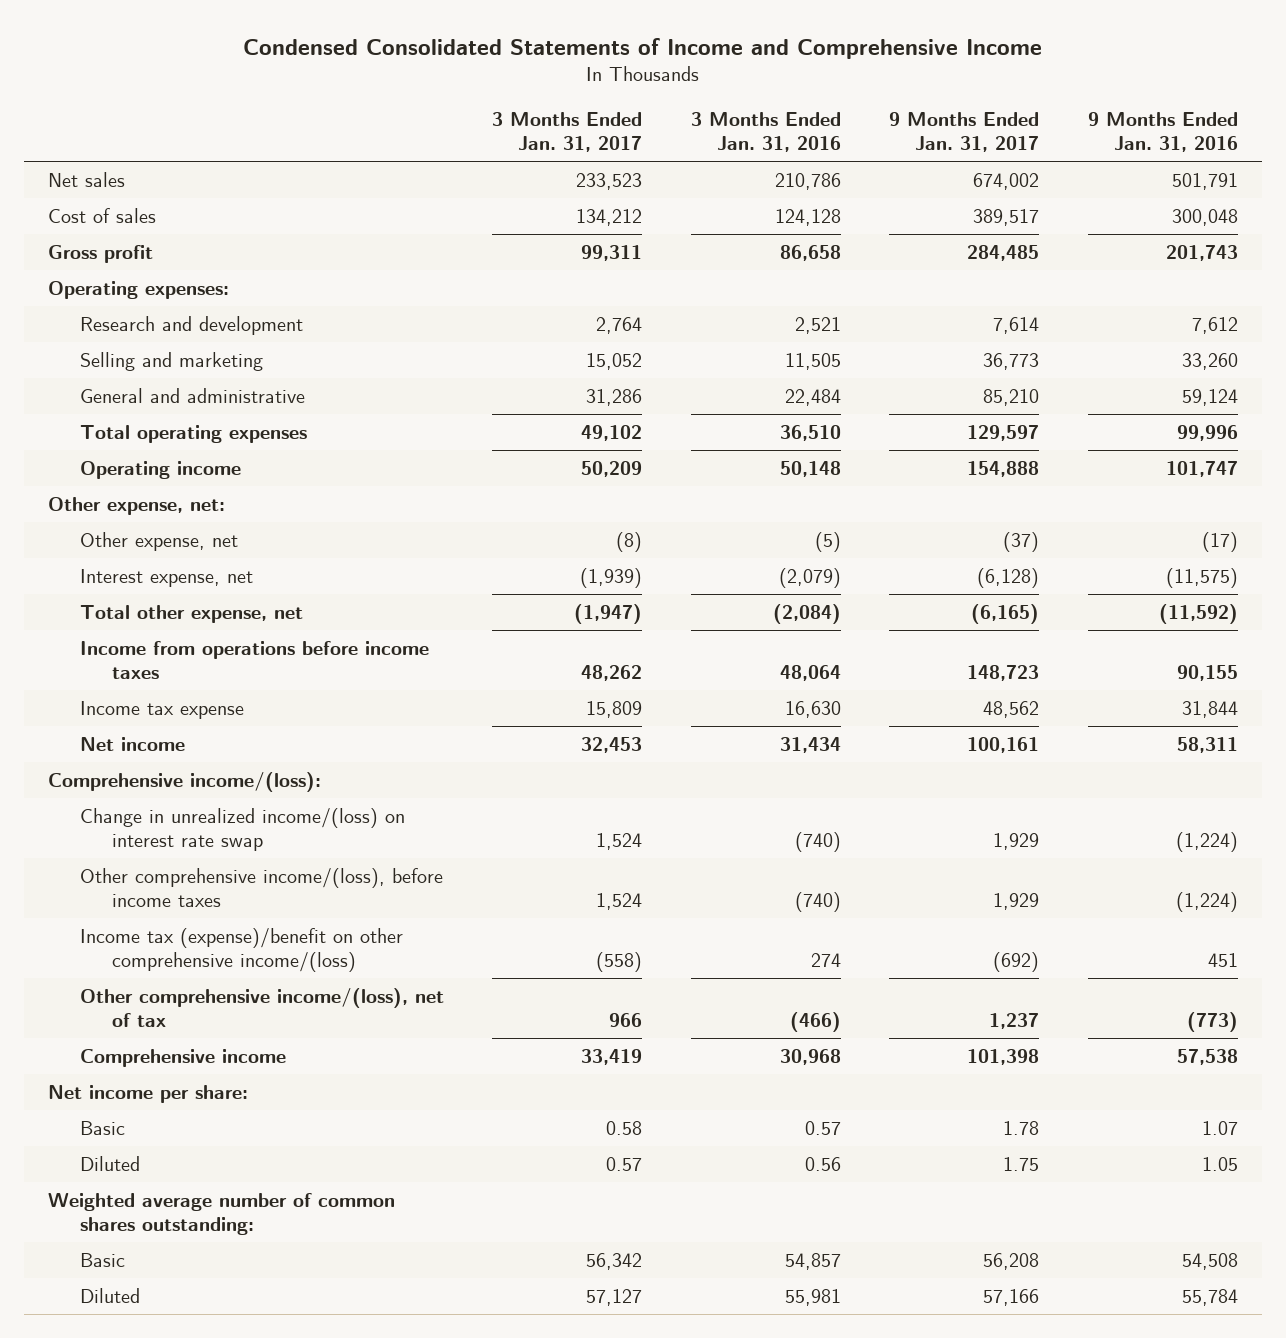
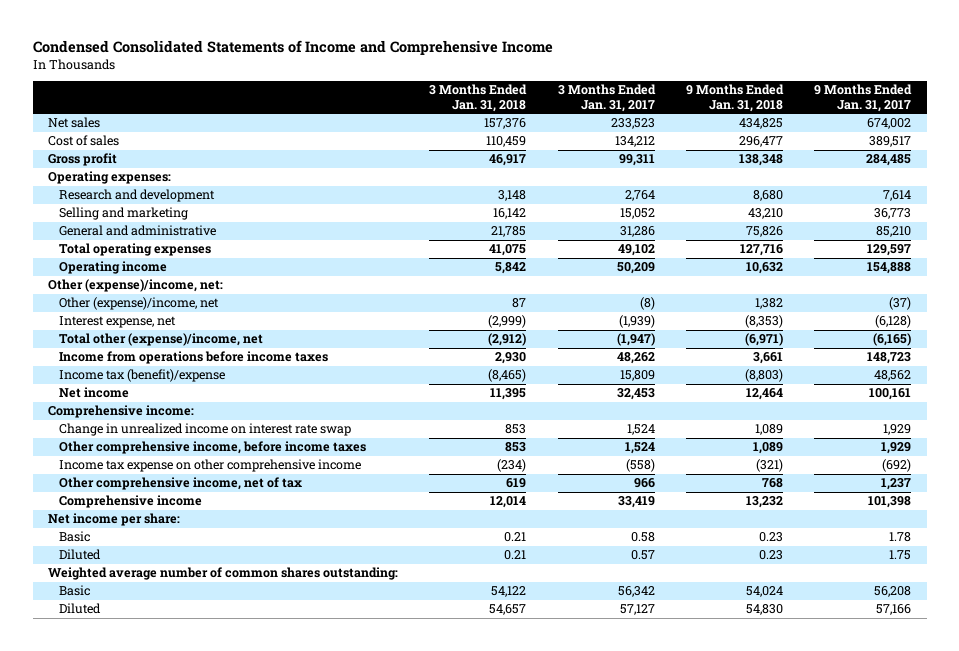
[690,112,841,153] 3 Months Ended Jan. 31, 2016 -> none
[1087,112,1238,153] 9 Months Ended Jan. 31, 2016 -> none
none -> [429,84,528,112] 3 Months Ended Jan. 31, 2018
none -> [685,84,784,112] 9 Months Ended Jan. 31, 2018
[47,496,225,515] Other expense, net: -> [48,279,224,293] Other (expense)/income, net:
[79,531,238,551] Other expense, net -> [59,297,220,311] Other (expense)/income, net
[79,604,303,623] Total other expense, net -> [59,333,264,347] Total other (expense)/income, net
[79,700,244,719] Income tax expense -> [59,369,226,383] Income tax (benefit)/expense
[47,771,321,792] Comprehensive income/(loss): -> [48,405,195,419] Comprehensive income:
[79,807,405,852] Change in unrealized income/(loss) on interest rate swap -> [59,423,352,437] Change in unrealized income on interest rate swap
[79,867,443,908] Other comprehensive income/(loss), before income taxes -> [59,441,367,455] Other comprehensive income, before income taxes
[79,927,403,973] Income tax (expense)/benefit on other comprehensive income/(loss) -> [59,459,362,473] Income tax expense on other comprehensive income
[79,987,444,1028] Other comprehensive income/(loss), net of tax -> [59,477,303,491] Other comprehensive income, net of tax

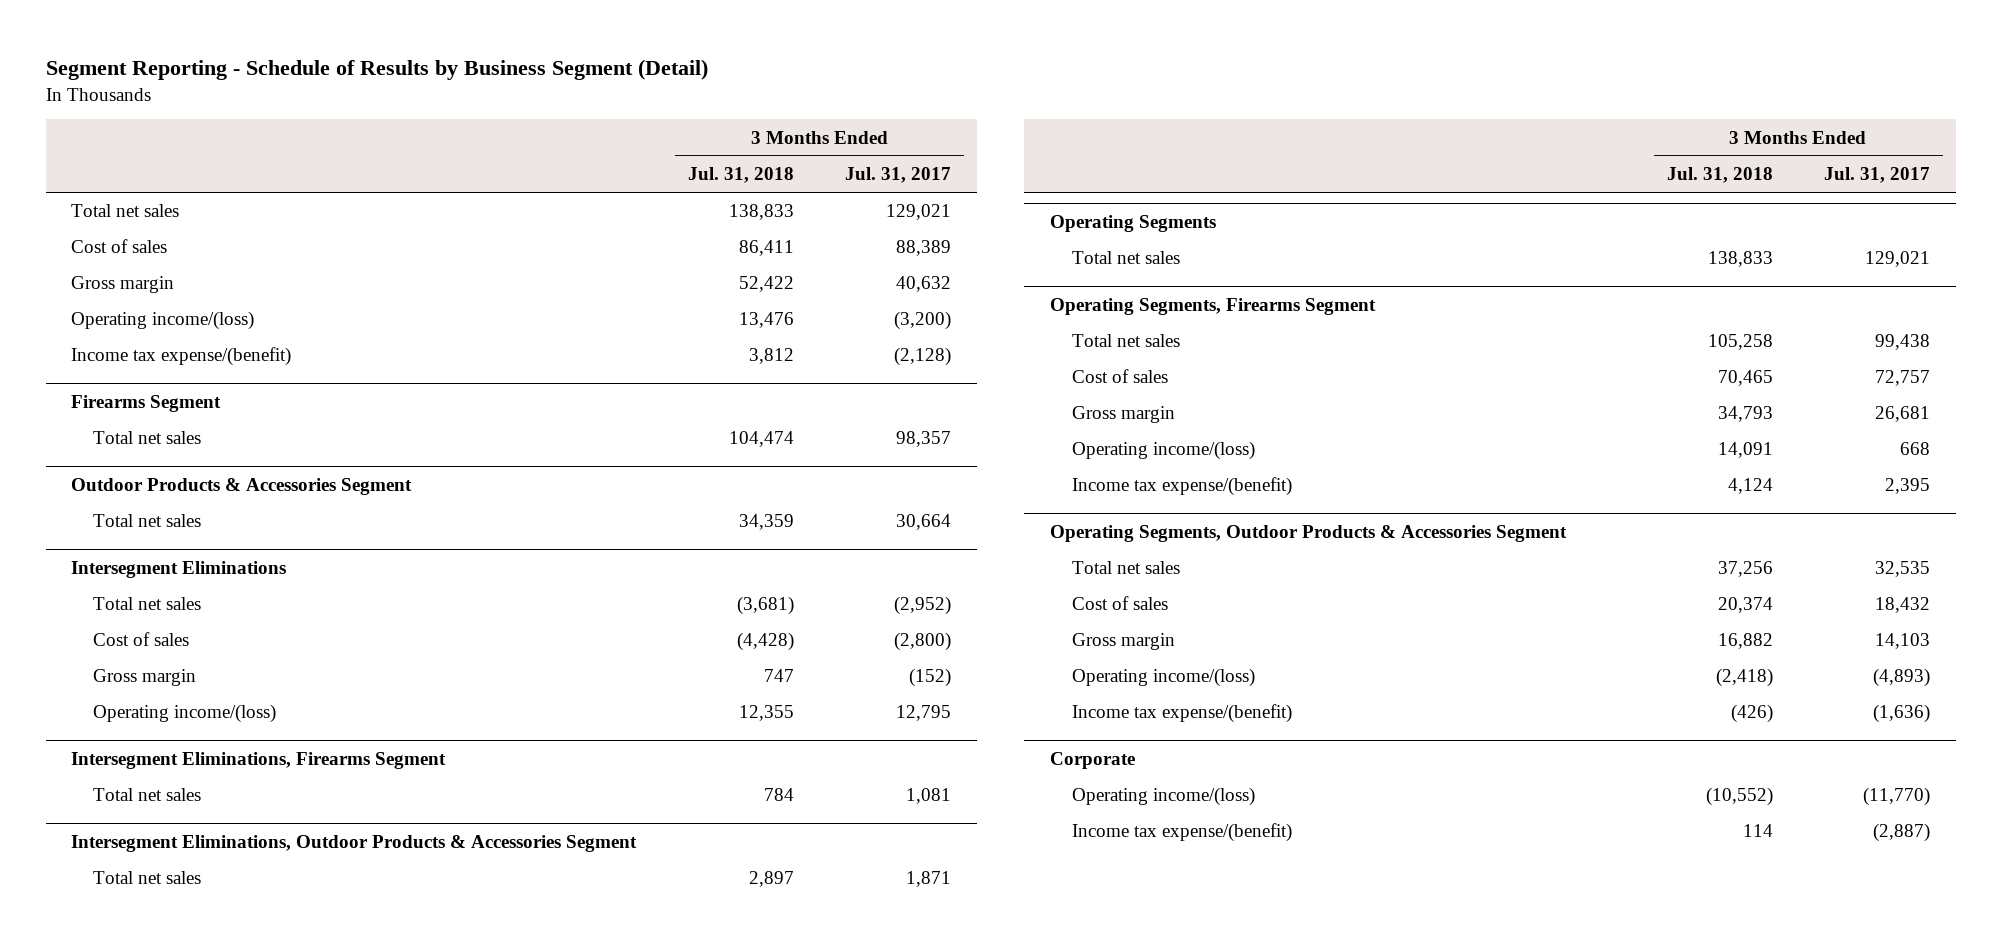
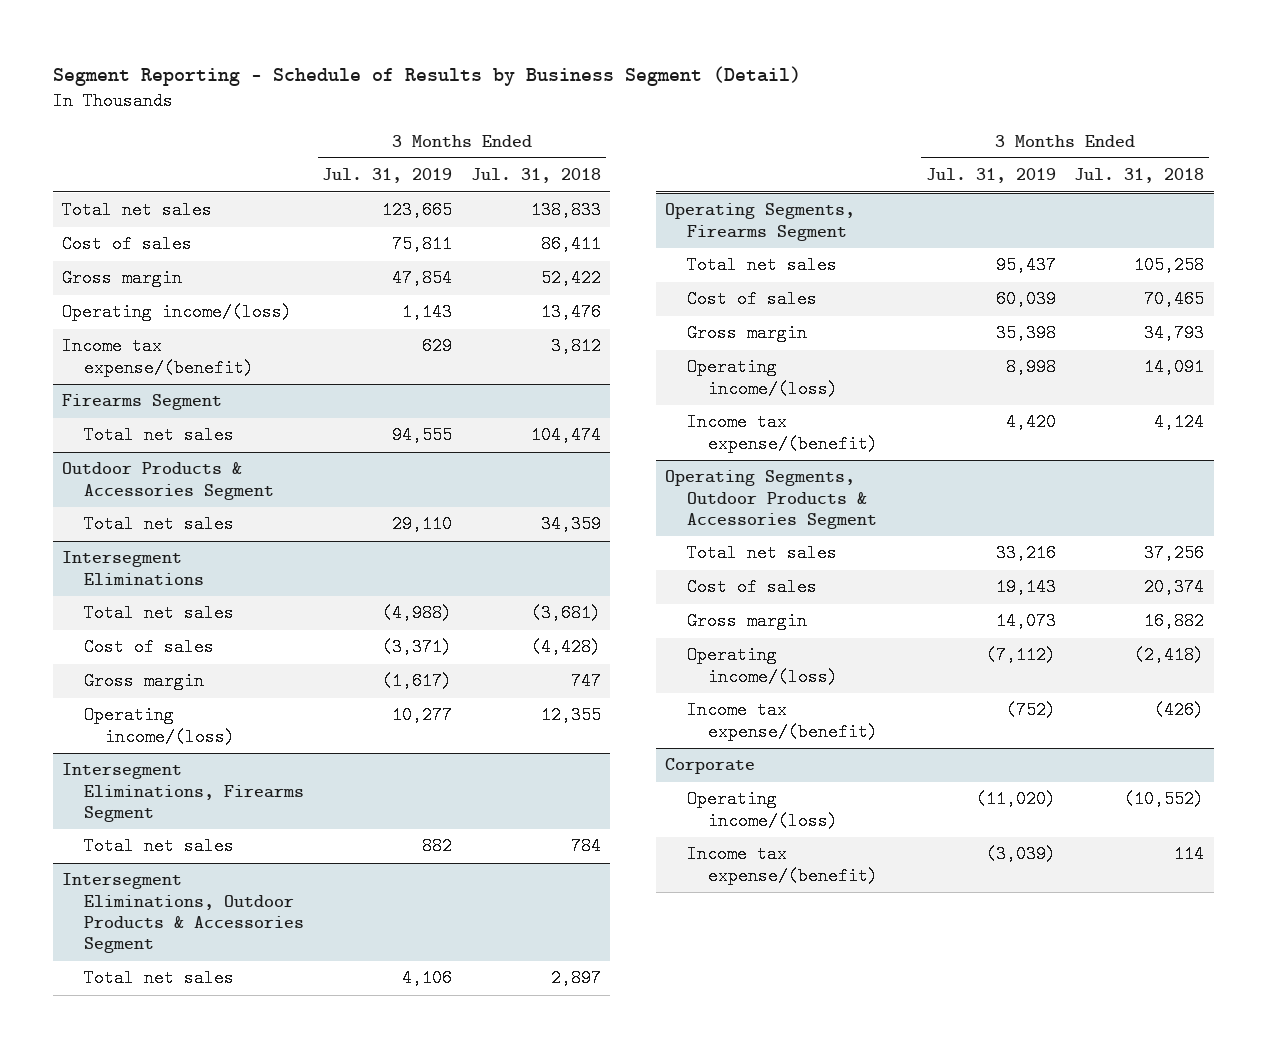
[845,167,952,184] Jul. 31, 2017 -> none
none -> [322,168,453,184] Jul. 31, 2019
[1050,215,1217,233] Operating Segments -> none
[1071,251,1180,265] Total net sales -> none

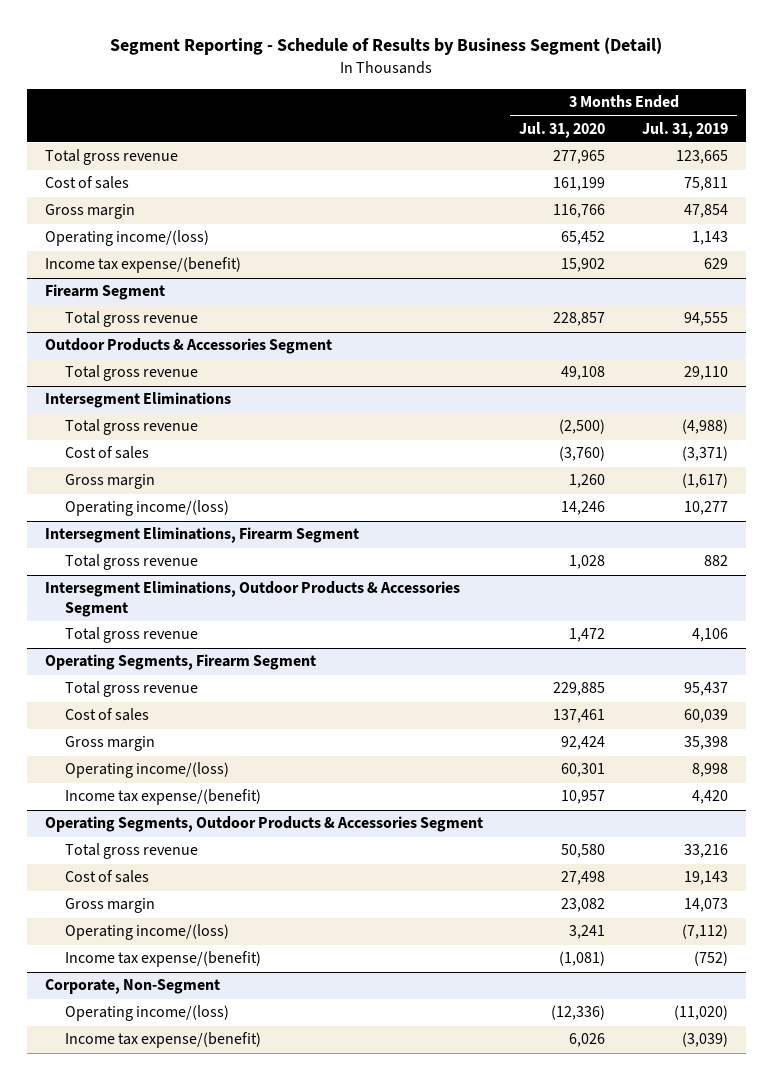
[470,168,601,184] Jul. 31, 2018 -> none
none -> [519,121,606,138] Jul. 31, 2020
[62,201,213,220] Total net sales -> [45,149,179,166] Total gross revenue
[62,394,223,411] Firearms Segment -> [45,284,166,301] Firearm Segment
[83,426,234,445] Total net sales -> [64,311,198,328] Total gross revenue
[83,515,234,534] Total net sales -> [64,365,198,382] Total gross revenue
[83,604,234,623] Total net sales -> [64,419,198,436] Total gross revenue
[62,763,304,822] Intersegment Eliminations, Firearms Segment -> [45,527,360,544] Intersegment Eliminations, Firearm Segment
[83,837,234,856] Total net sales -> [64,554,198,571] Total gross revenue
[83,969,234,988] Total net sales -> [64,627,198,644] Total gross revenue
[665,203,856,241] Operating Segments, Firearms Segment -> [45,654,317,671] Operating Segments, Firearm Segment
[686,256,837,275] Total net sales -> [64,681,198,698] Total gross revenue
[686,544,837,563] Total net sales -> [64,843,198,860] Total gross revenue
[665,758,756,775] Corporate -> [45,979,221,995] Corporate, Non-Segment

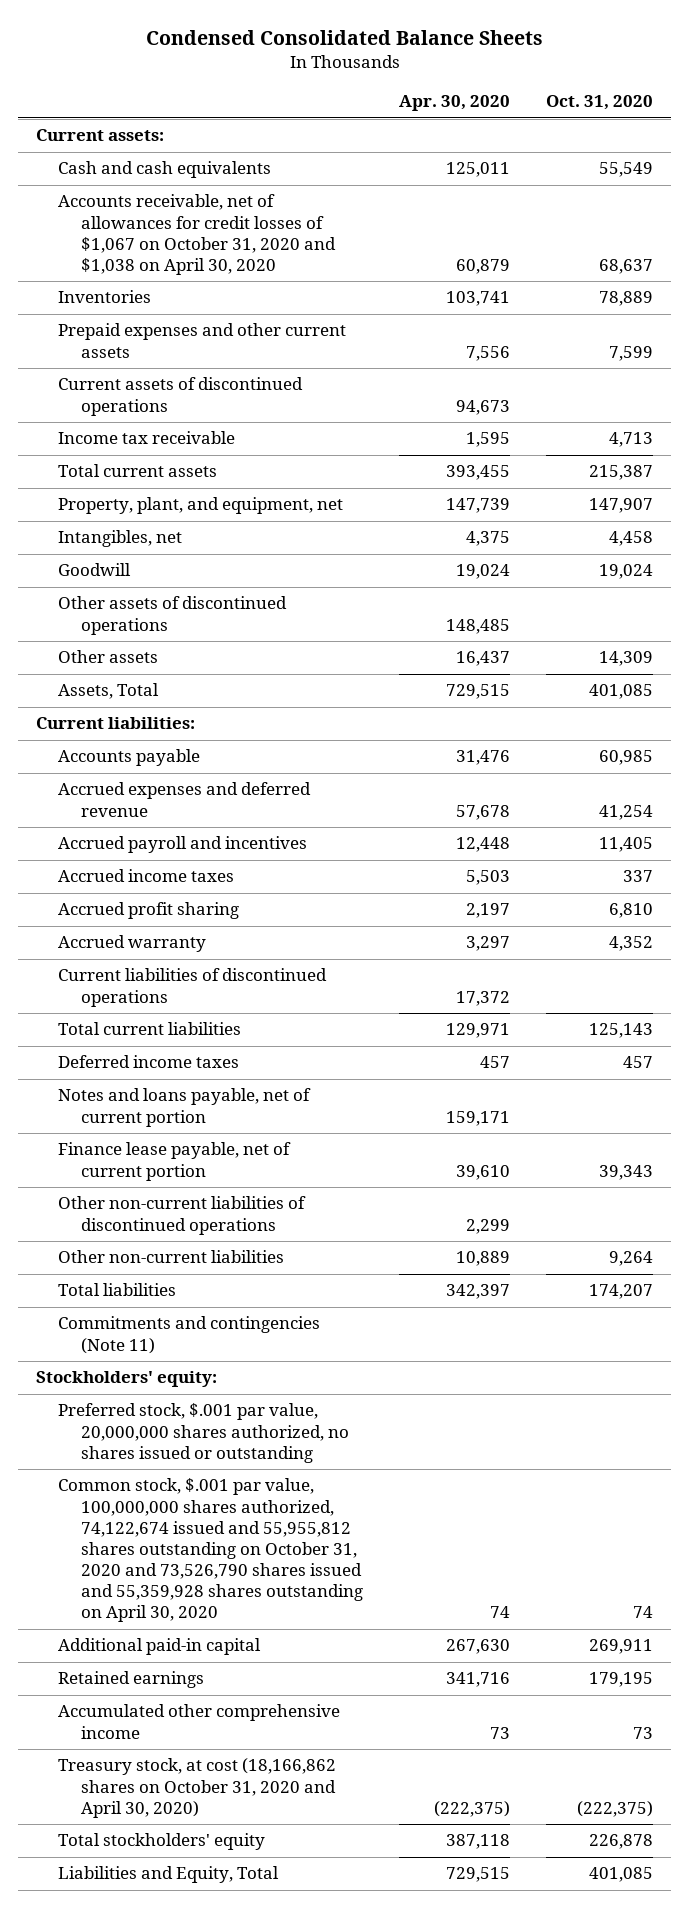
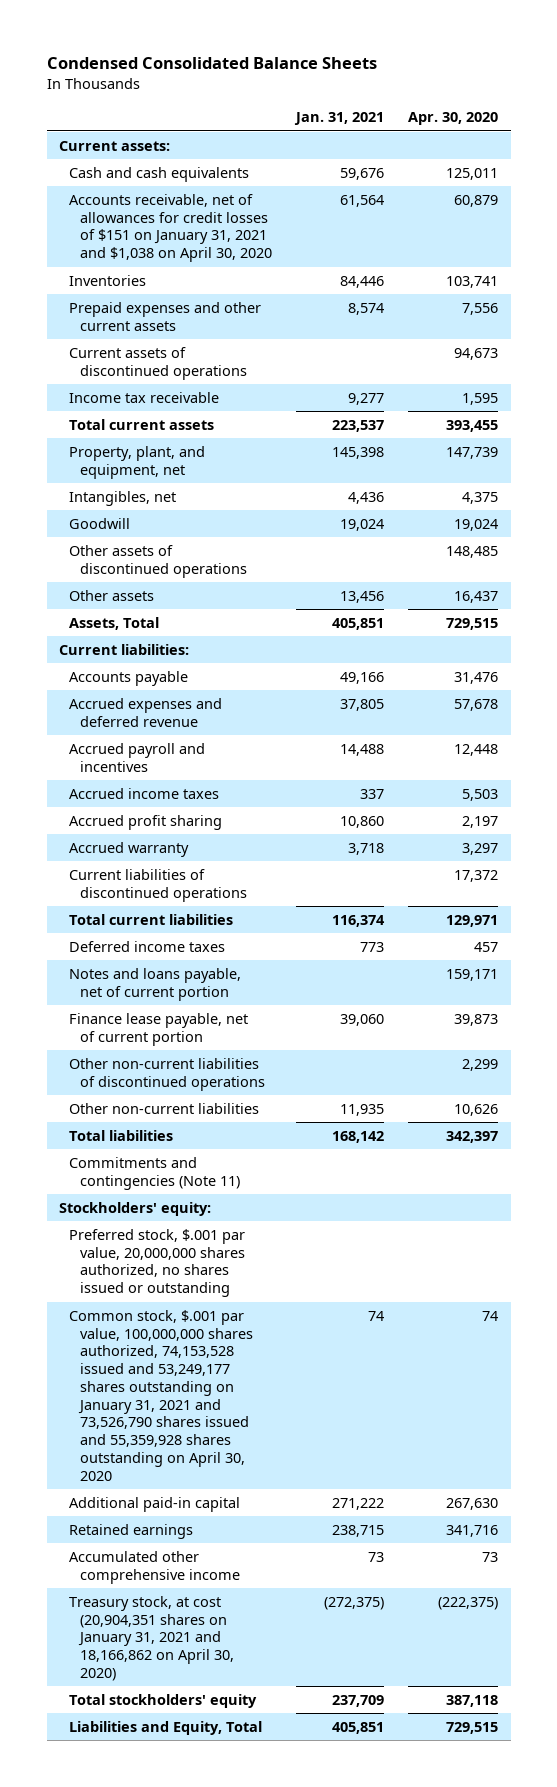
[546,95,654,111] Oct. 31, 2020 -> none
none -> [294,112,385,126] Jan. 31, 2021
[58,194,336,275] Accounts receivable, net of allowances for credit losses of $1,067 on October 31, 2020 and $1,038 on April 30, 2020 -> [69,193,272,263] Accounts receivable, net of allowances for credit losses of $151 on January 31, 2021 and $1,038 on April 30, 2020
[455,1164,510,1180] 39,610 -> [454,1013,499,1026] 39,873
[455,1251,510,1267] 10,889 -> [454,1103,499,1116] 10,626
[58,1478,363,1623] Common stock, $.001 par value, 100,000,000 shares authorized, 74,122,674 issued and 55,955,812 shares outstanding on October 31, 2020 and 73,526,790 shares issued and 55,359,928 shares outstanding on April 30, 2020 -> [69,1309,253,1481] Common stock, $.001 par value, 100,000,000 shares authorized, 74,153,528 issued and 53,249,177 shares outstanding on January 31, 2021 and 73,526,790 shares issued and 55,359,928 shares outstanding on April 30, 2020
[58,1758,337,1818] Treasury stock, at cost (18,166,862 shares on October 31, 2020 and April 30, 2020) -> [69,1595,234,1681] Treasury stock, at cost (20,904,351 shares on January 31, 2021 and 18,166,862 on April 30, 2020)

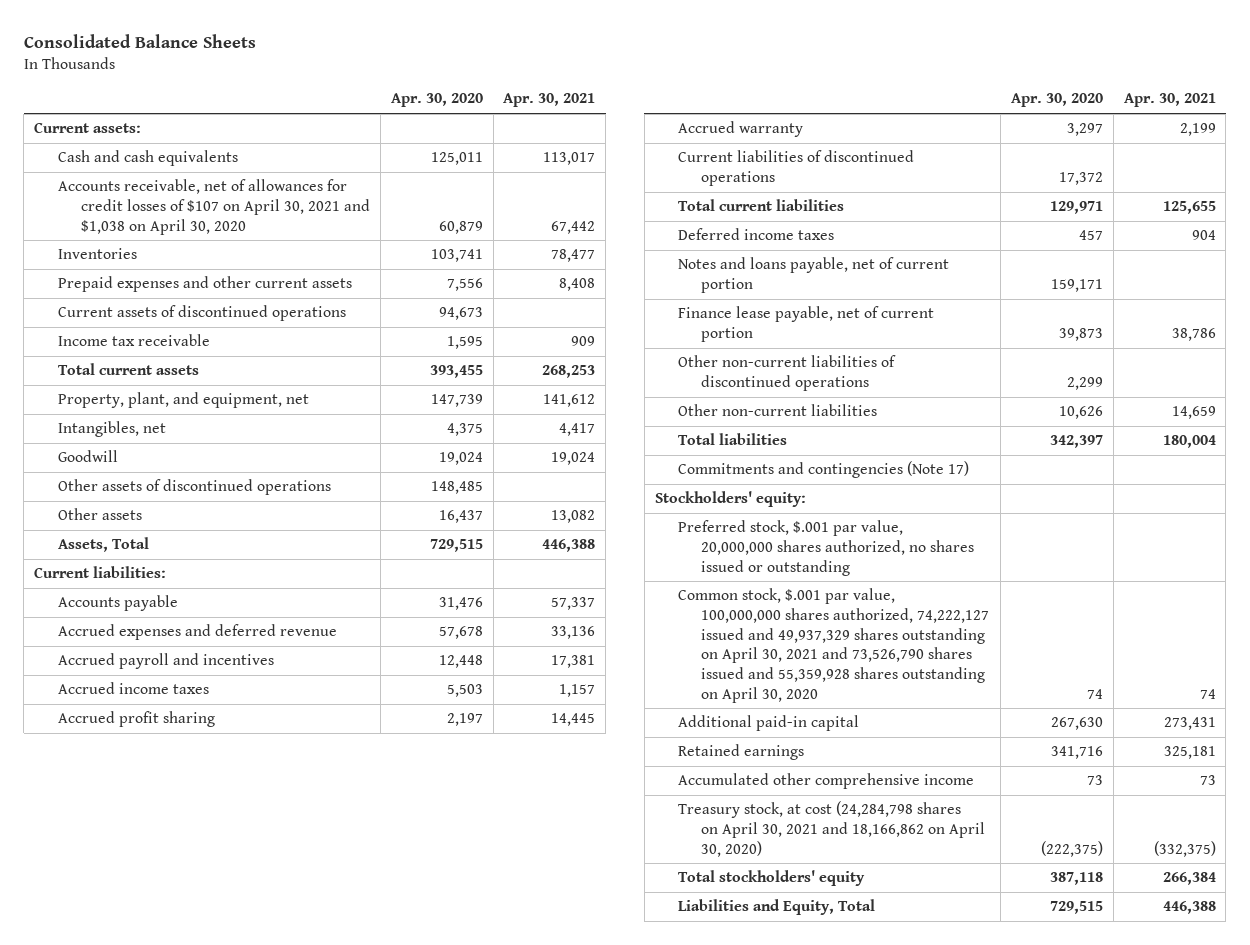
[46,57,377,70] Condensed Consolidated Balance Sheets -> [23,33,256,48] Consolidated Balance Sheets
[294,112,385,126] Jan. 31, 2021 -> none
none -> [503,93,596,108] Apr. 30, 2021
[69,193,272,263] Accounts receivable, net of allowances for credit losses of $151 on January 31, 2021 and $1,038 on April 30, 2020 -> [57,179,370,235] Accounts receivable, net of allowances for credit losses of $107 on April 30, 2021 and $1,038 on April 30, 2020
[69,1156,240,1190] Commitments and contingencies (Note 11) -> [677,461,969,479] Commitments and contingencies (Note 17)
[69,1309,253,1481] Common stock, $.001 par value, 100,000,000 shares authorized, 74,153,528 issued and 53,249,177 shares outstanding on January 31, 2021 and 73,526,790 shares issued and 55,359,928 shares outstanding on April 30, 2020 -> [677,588,990,703] Common stock, $.001 par value, 100,000,000 shares authorized, 74,222,127 issued and 49,937,329 shares outstanding on April 30, 2021 and 73,526,790 shares issued and 55,359,928 shares outstanding on April 30, 2020
[69,1595,234,1681] Treasury stock, at cost (20,904,351 shares on January 31, 2021 and 18,166,862 on April 30, 2020) -> [677,801,986,857] Treasury stock, at cost (24,284,798 shares on April 30, 2021 and 18,166,862 on April 30, 2020)

